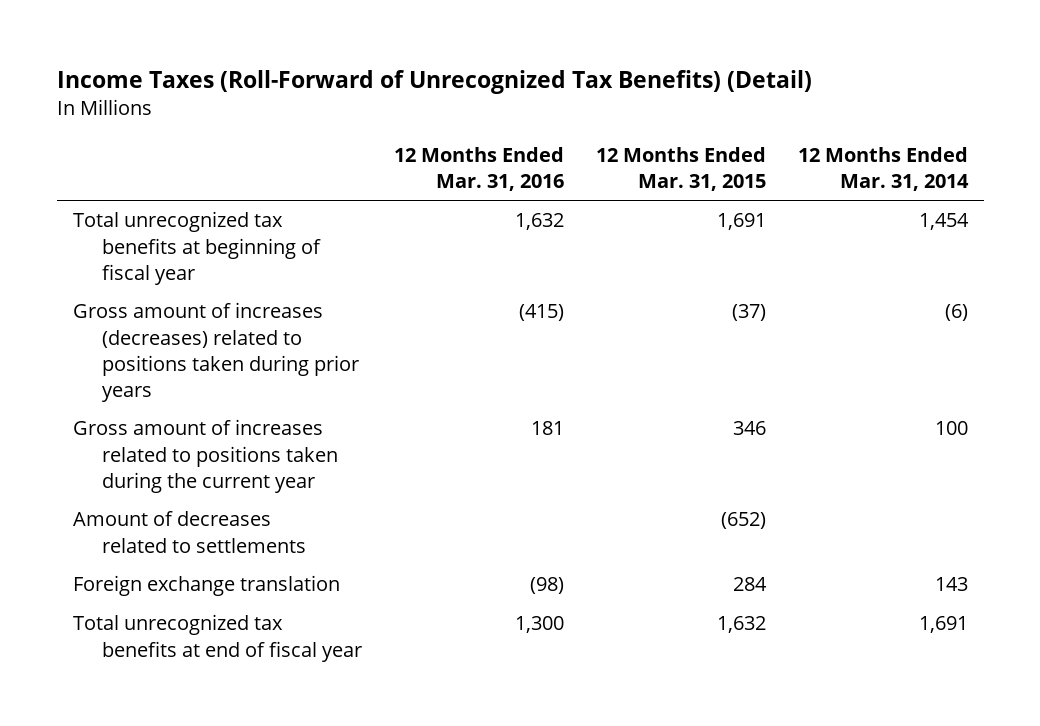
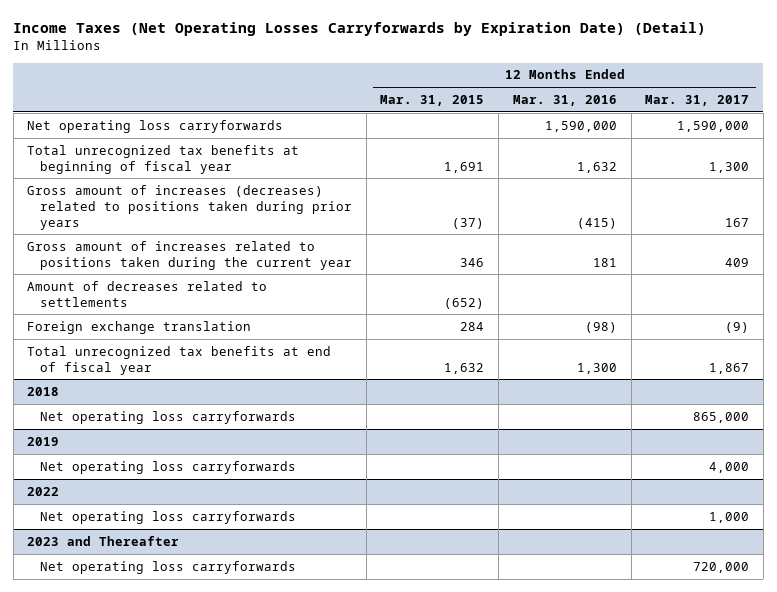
[56,70,812,95] Income Taxes (Roll-Forward of Unrecognized Tax Benefits) (Detail) -> [13,21,707,36] Income Taxes (Net Operating Losses Carryforwards by Expiration Date) (Detail)
[797,146,969,191] 12 Months Ended Mar. 31, 2014 -> none
none -> [645,95,750,107] Mar. 31, 2017
none -> [27,119,284,133] Net operating loss carryforwards
none -> [27,386,60,396] 2018
none -> [40,410,297,424] Net operating loss carryforwards
none -> [27,436,60,446] 2019
none -> [40,460,297,474] Net operating loss carryforwards
none -> [27,486,60,496] 2022
none -> [40,510,297,524] Net operating loss carryforwards
none -> [27,535,180,546] 2023 and Thereafter
none -> [40,560,297,574] Net operating loss carryforwards

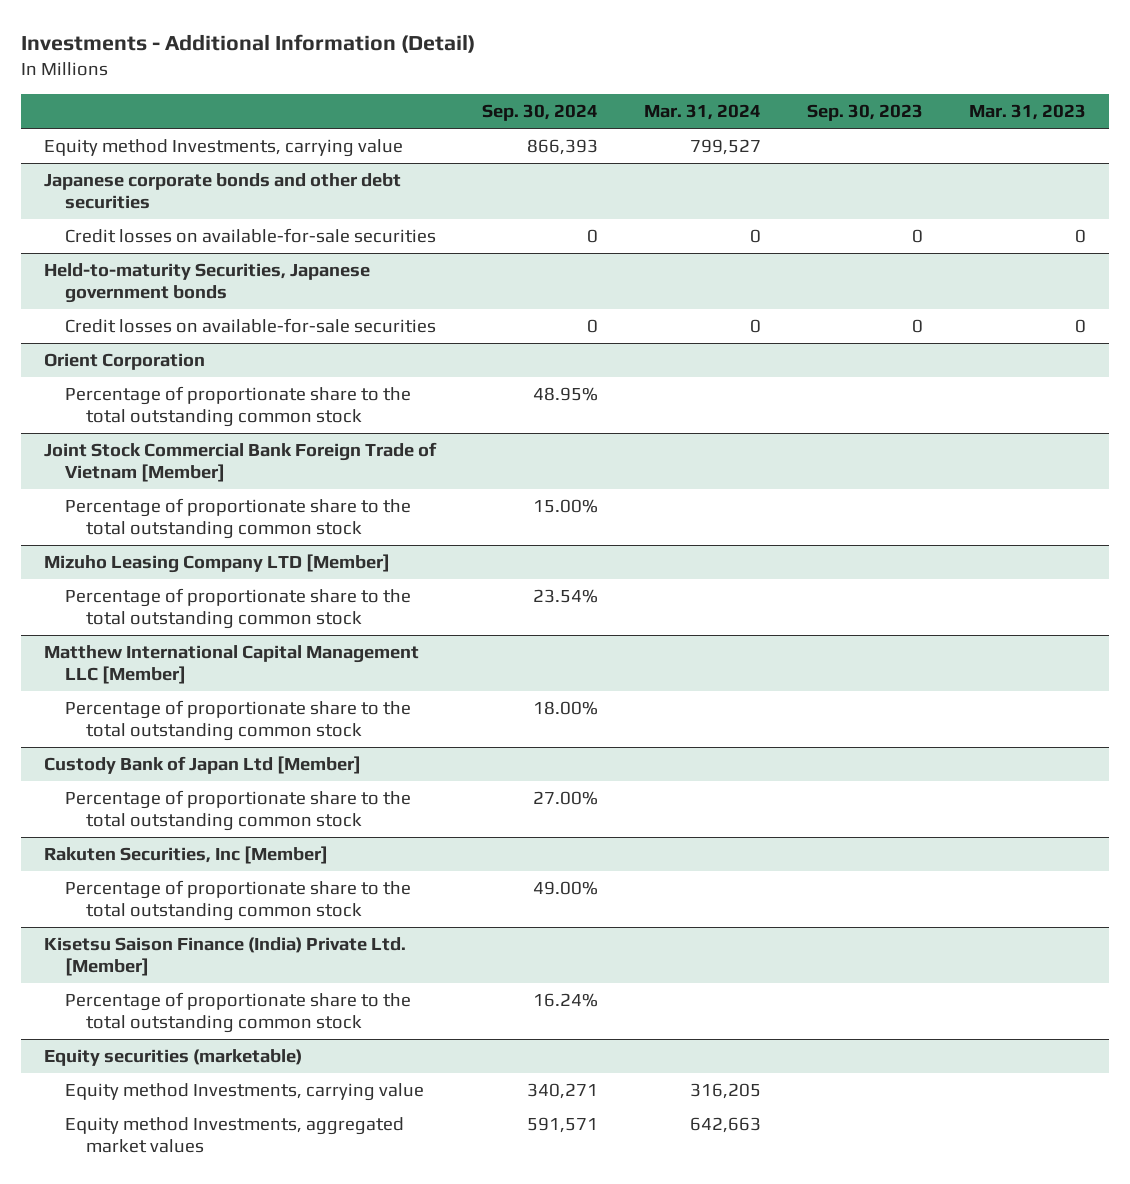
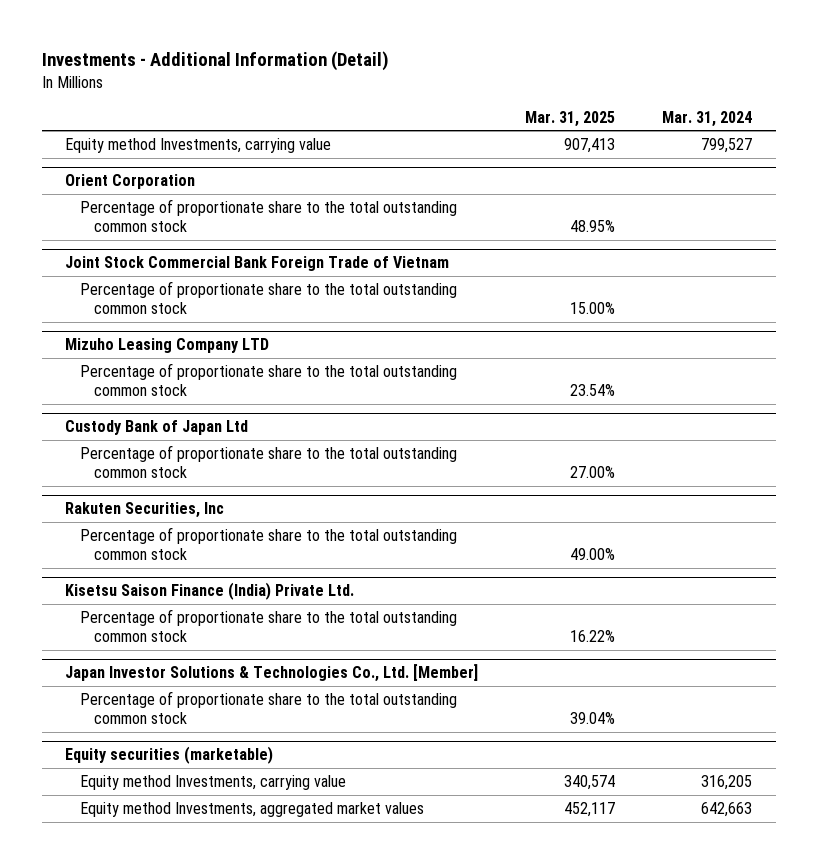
[482,104,599,122] Sep. 30, 2024 -> none
[806,104,923,122] Sep. 30, 2023 -> none
[968,104,1086,121] Mar. 31, 2023 -> none
none -> [525,110,616,127] Mar. 31, 2025
[44,173,402,210] Japanese corporate bonds and other debt securities -> none
[64,228,436,244] Credit losses on available-for-sale securities -> none
[44,263,371,304] Held-to-maturity Securities, Japanese government bonds -> none
[64,318,436,334] Credit losses on available-for-sale securities -> none
[44,442,438,483] Joint Stock Commercial Bank Foreign Trade of Vietnam [Member] -> [65,256,450,272] Joint Stock Commercial Bank Foreign Trade of Vietnam
[44,554,391,574] Mizuho Leasing Company LTD [Member] -> [65,338,270,354] Mizuho Leasing Company LTD
[44,645,420,685] Matthew International Capital Management LLC [Member] -> none
[64,700,411,742] Percentage of proportionate share to the total outstanding common stock -> none
[44,756,362,775] Custody Bank of Japan Ltd [Member] -> [65,420,249,436] Custody Bank of Japan Ltd
[44,846,329,865] Rakuten Securities, Inc [Member] -> [65,502,225,519] Rakuten Securities, Inc
[44,937,407,977] Kisetsu Saison Finance (India) Private Ltd. [Member] -> [65,582,355,601] Kisetsu Saison Finance (India) Private Ltd.
none -> [65,664,479,683] Japan Investor Solutions & Technologies Co., Ltd. [Member]
none -> [79,690,457,724] Percentage of proportionate share to the total outstanding common stock

